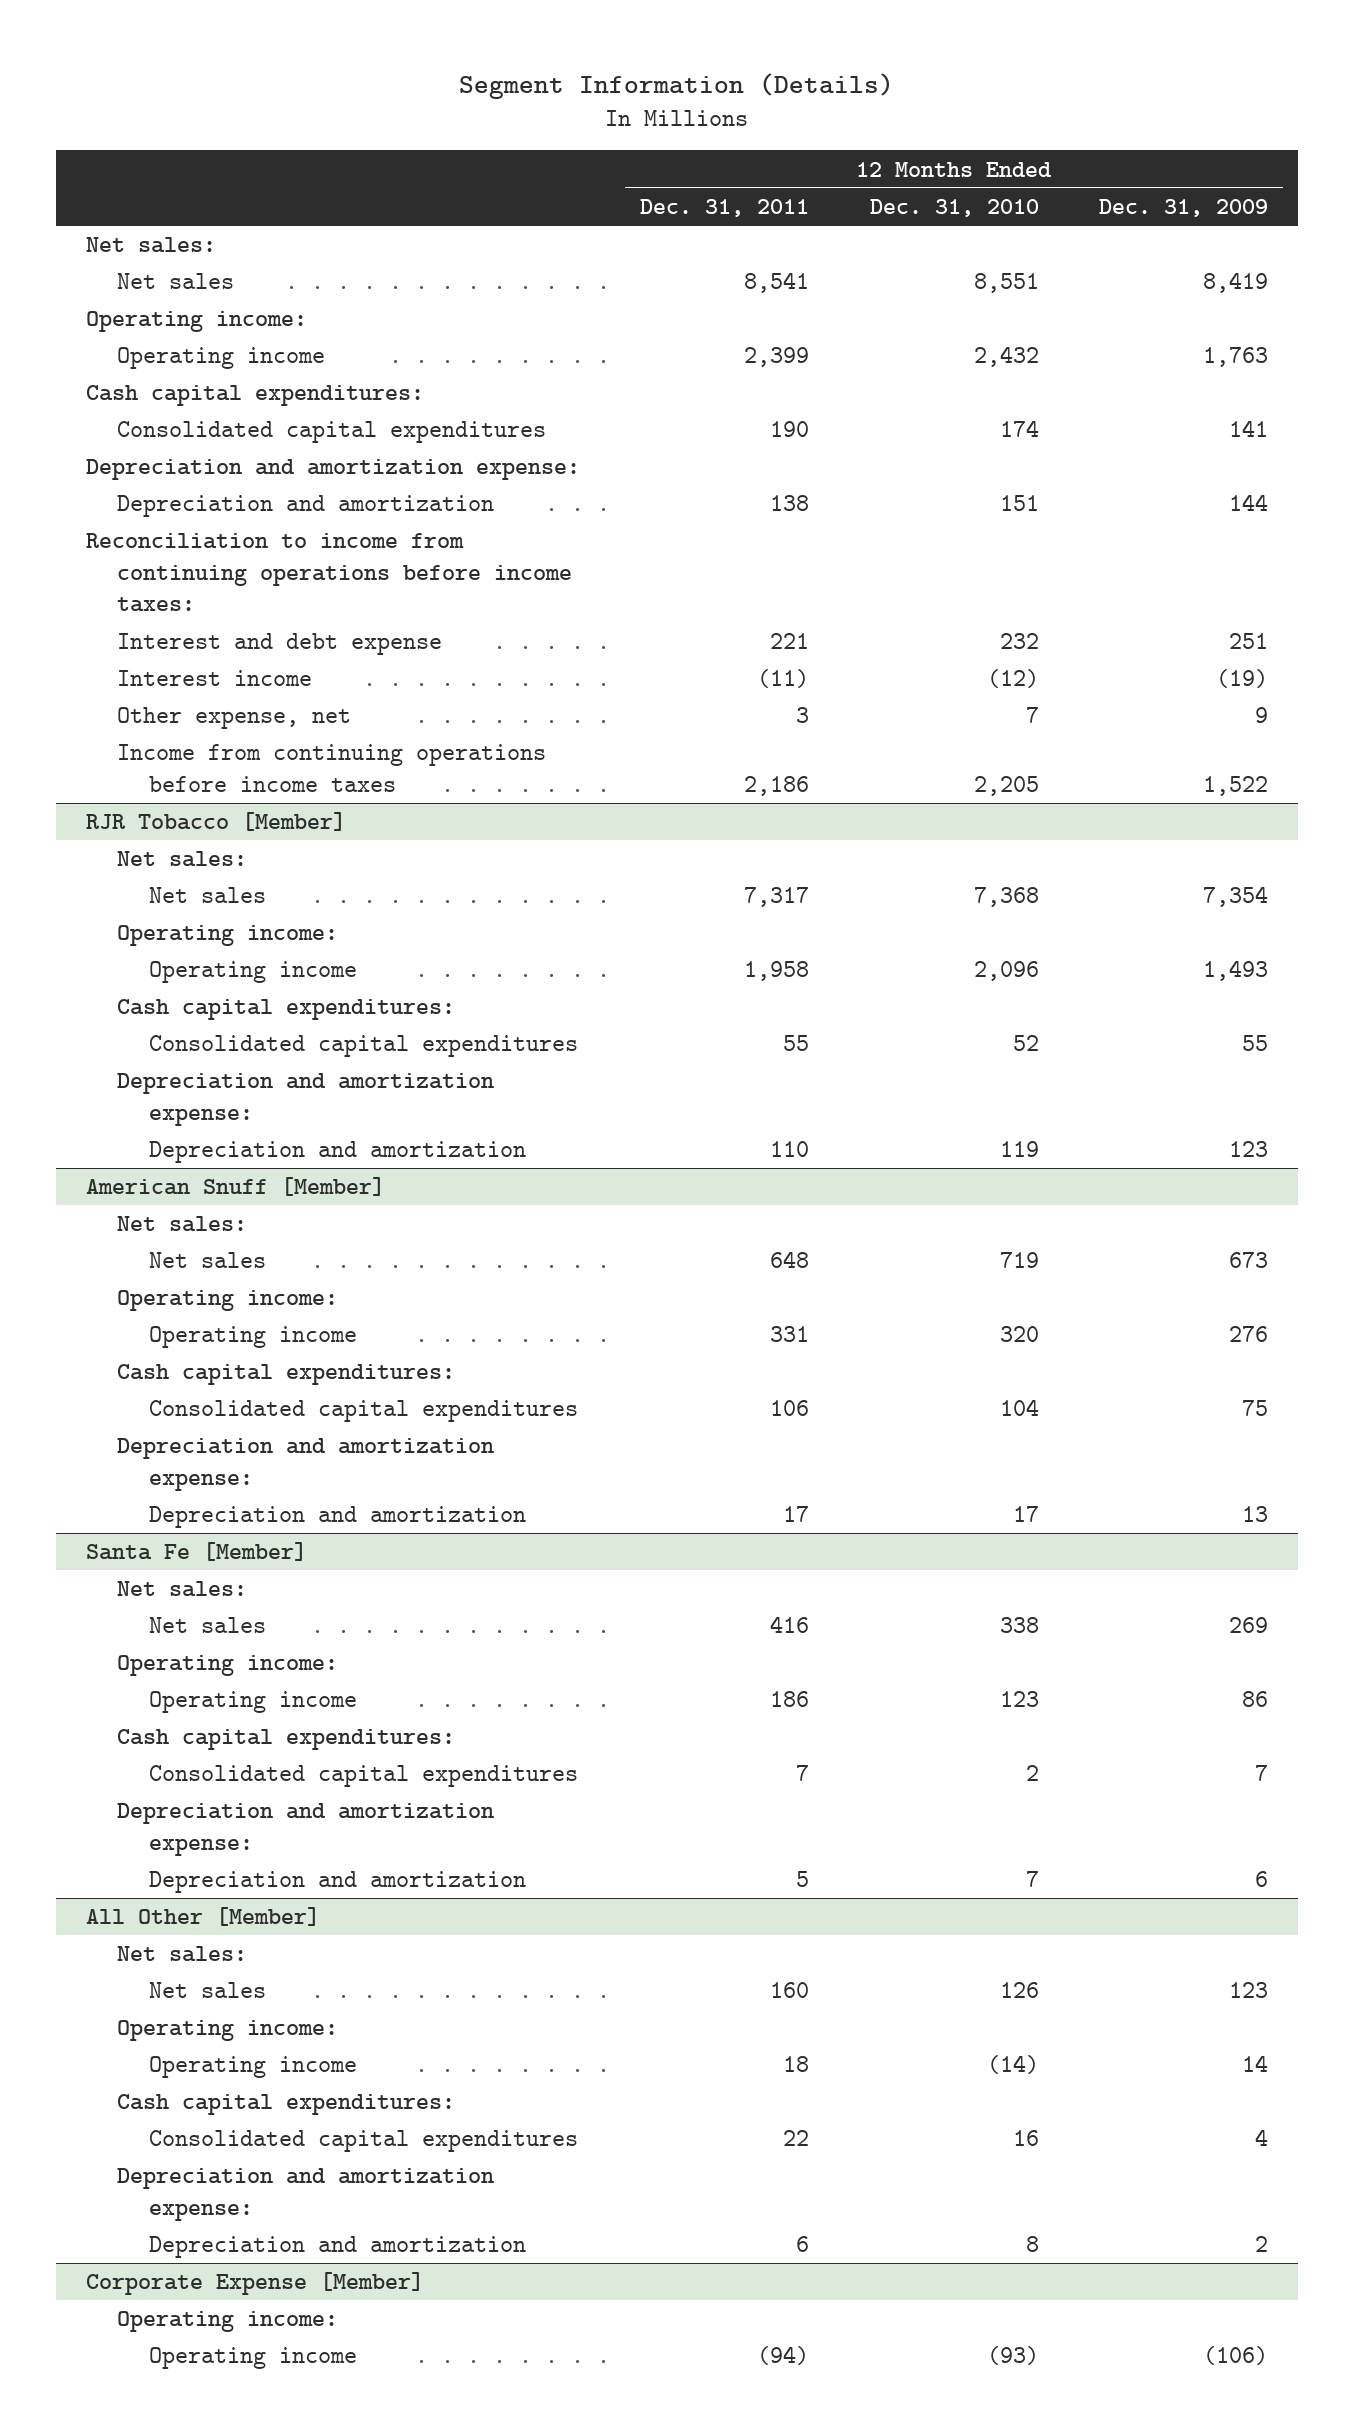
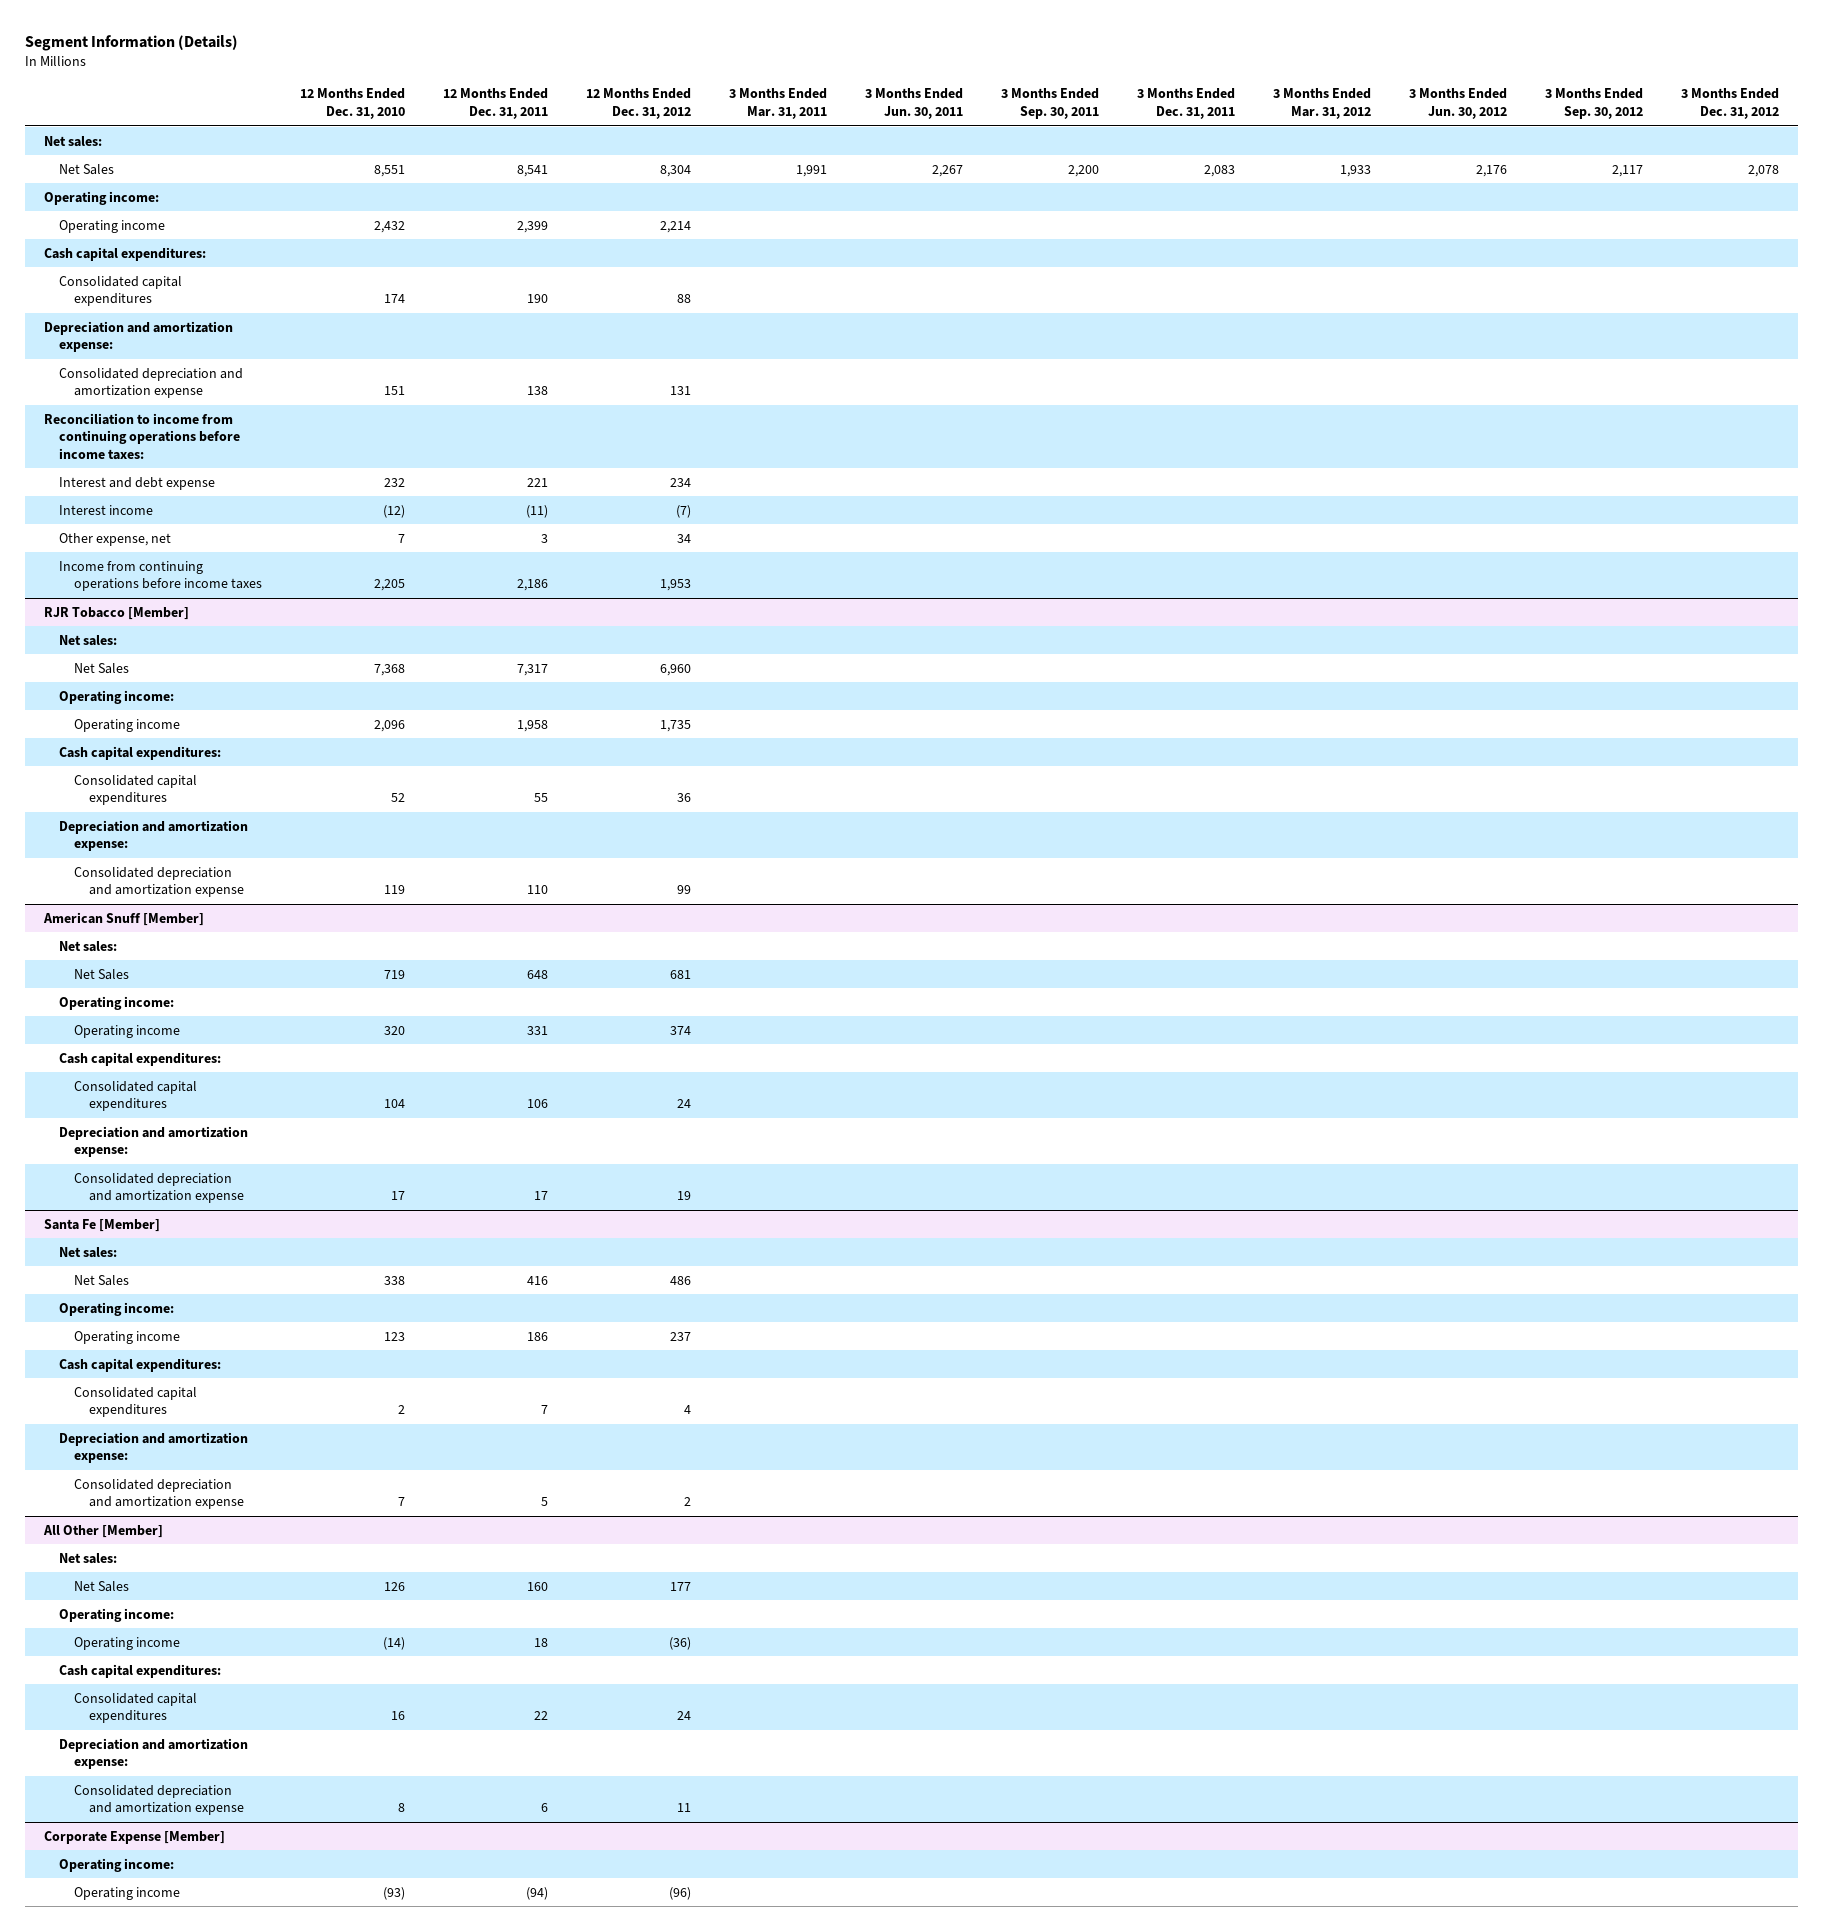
[1099,198,1269,217] Dec. 31, 2009 -> none
none -> [585,88,691,120] 12 Months Ended Dec. 31, 2012
none -> [728,88,827,120] 3 Months Ended Mar. 31, 2011
none -> [864,88,963,120] 3 Months Ended Jun. 30, 2011
none -> [1001,88,1100,120] 3 Months Ended Sep. 30, 2011
none -> [1137,88,1236,120] 3 Months Ended Dec. 31, 2011
none -> [1273,88,1372,120] 3 Months Ended Mar. 31, 2012
none -> [1409,88,1508,120] 3 Months Ended Jun. 30, 2012
none -> [1545,88,1644,120] 3 Months Ended Sep. 30, 2012
none -> [1681,88,1780,120] 3 Months Ended Dec. 31, 2012
[117,273,235,290] Net sales -> [58,163,114,175] Net Sales
[117,495,495,518] Depreciation and amortization -> [58,367,243,399] Consolidated depreciation and amortization expense
[148,887,266,904] Net sales -> [73,662,129,674] Net Sales
[148,1141,526,1164] Depreciation and amortization -> [73,866,244,898] Consolidated depreciation and amortization expense
[148,1252,266,1269] Net sales -> [73,968,129,980] Net Sales
[148,1506,526,1529] Depreciation and amortization -> [73,1172,244,1204] Consolidated depreciation and amortization expense
[148,1617,266,1634] Net sales -> [73,1274,129,1286] Net Sales
[148,1871,526,1894] Depreciation and amortization -> [73,1478,244,1510] Consolidated depreciation and amortization expense
[148,1982,266,1999] Net sales -> [73,1580,129,1592] Net Sales
[148,2236,526,2259] Depreciation and amortization -> [73,1784,244,1816] Consolidated depreciation and amortization expense

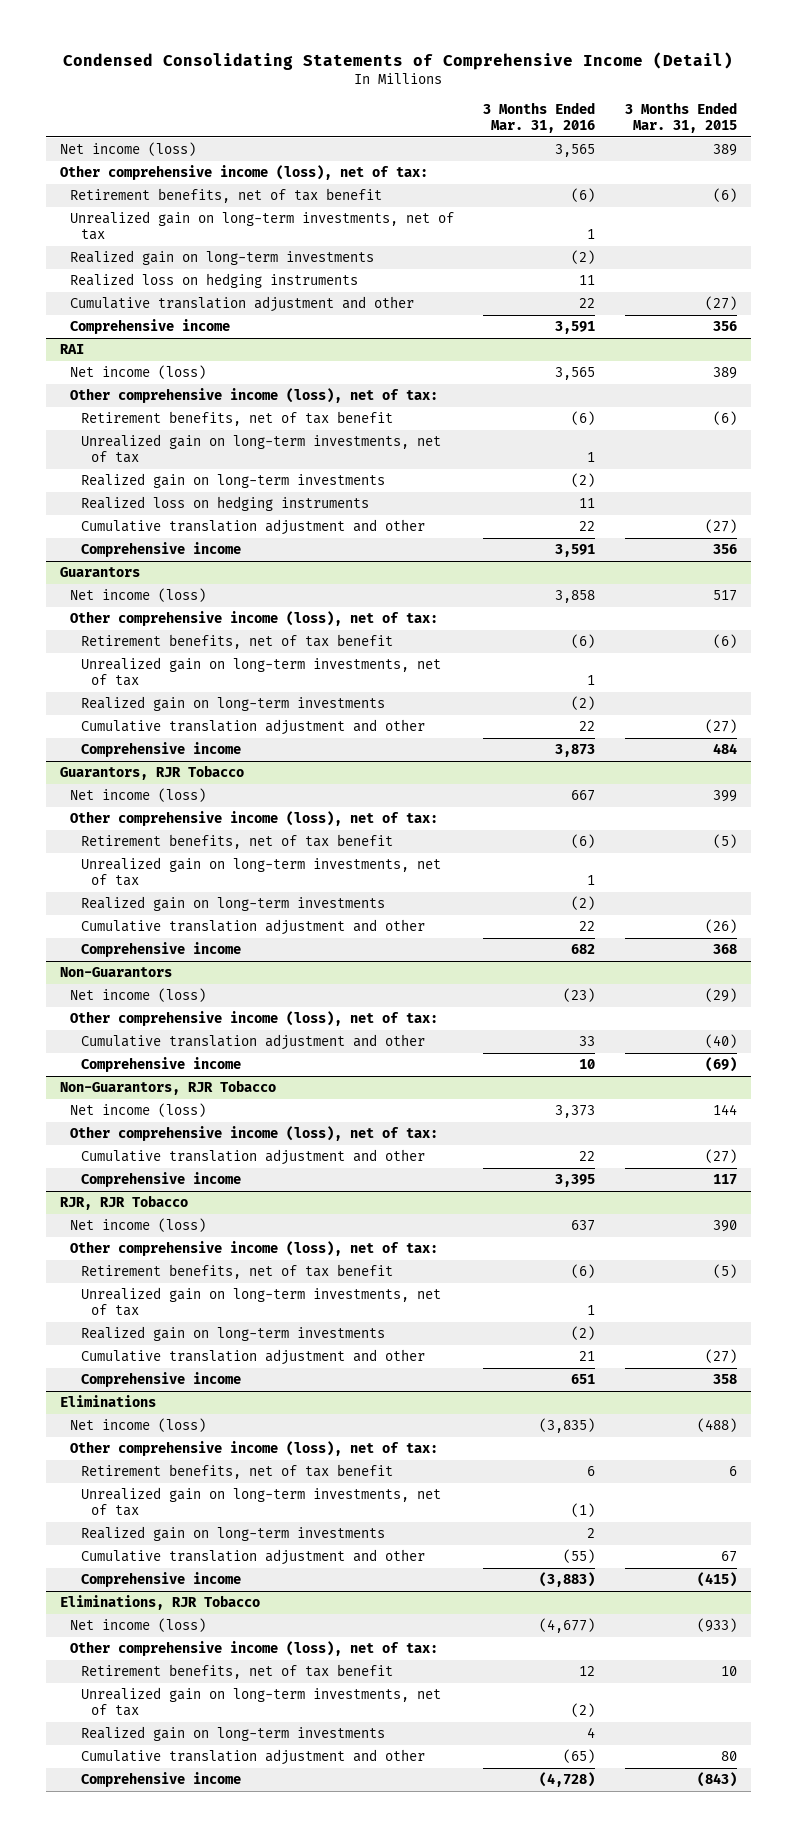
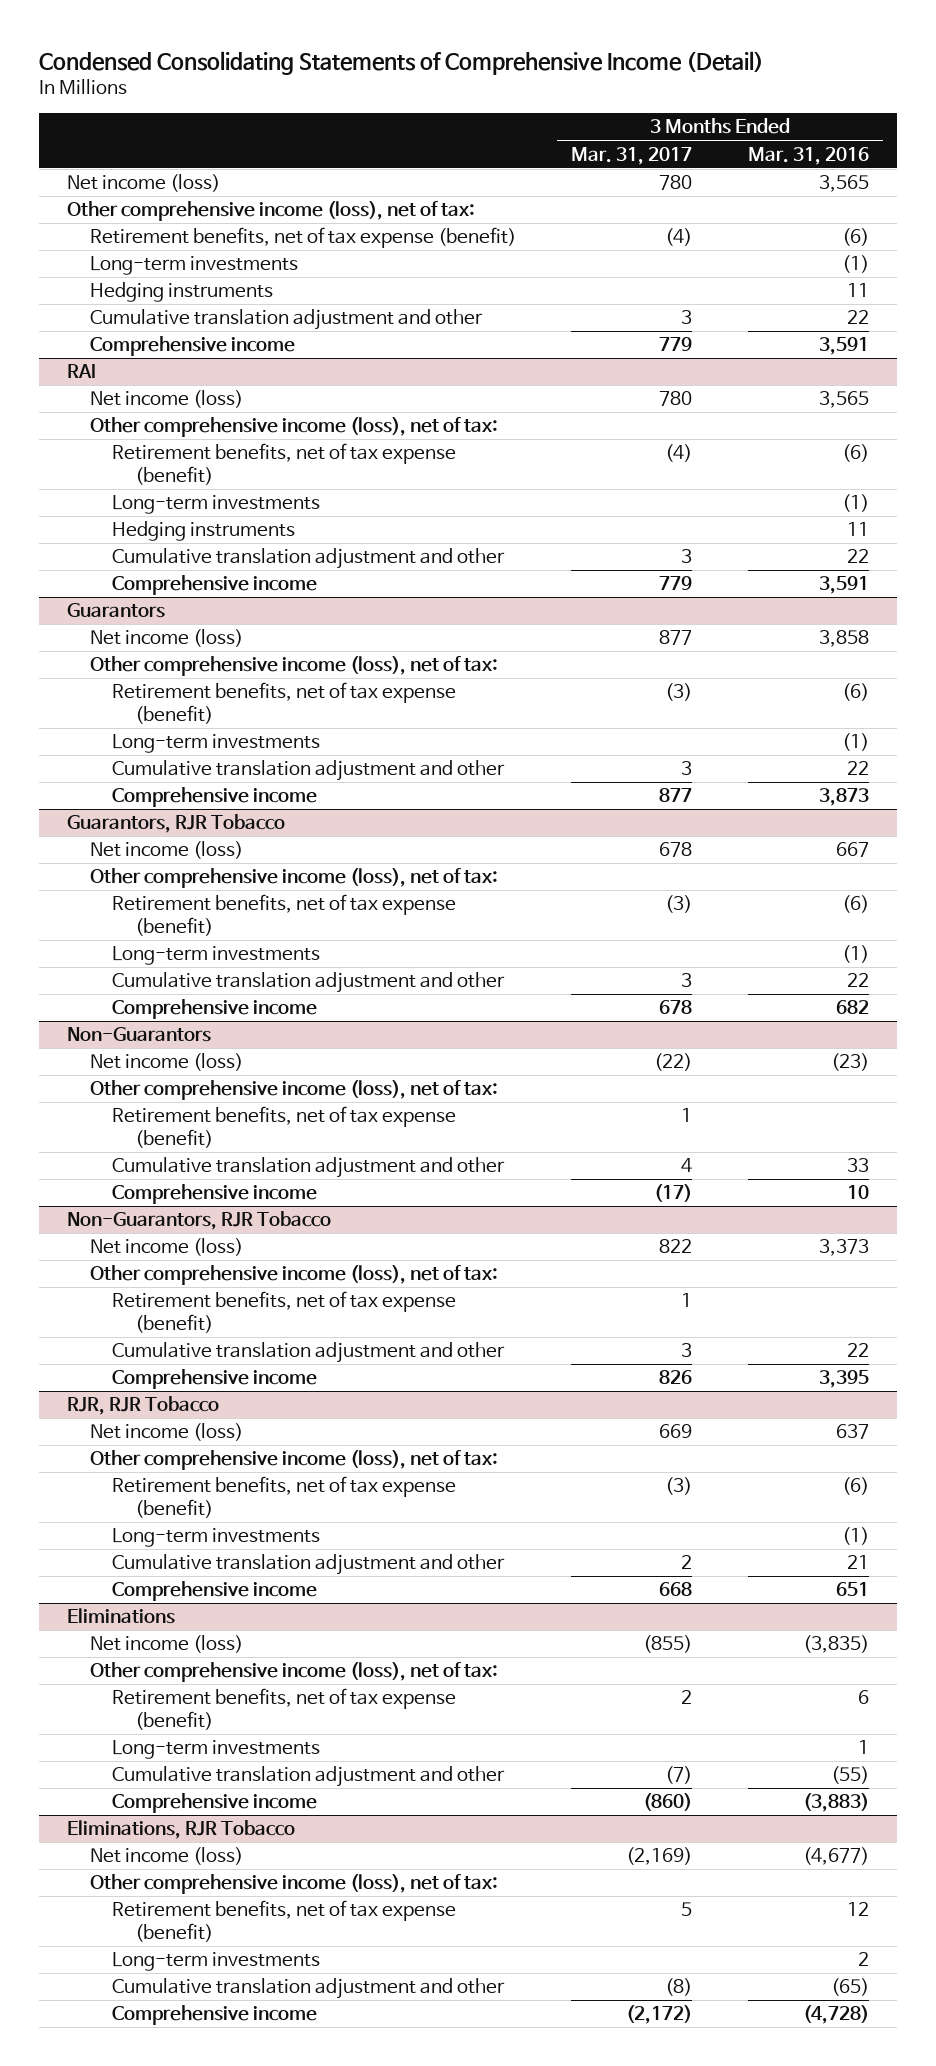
[624,101,737,134] 3 Months Ended Mar. 31, 2015 -> none
none -> [571,146,693,165] Mar. 31, 2017
[70,249,375,265] Realized gain on long-term investments -> none
[70,272,359,288] Realized loss on hedging instruments -> none
[70,187,383,203] Retirement benefits, net of tax benefit -> [89,227,516,249] Retirement benefits, net of tax expense (benefit)
[70,210,455,241] Unrealized gain on long-term investments, net of tax -> [89,256,298,276] Long-term investments
[587,229,596,240] 1 -> [841,255,869,274] (1)
none -> [89,282,273,303] Hedging instruments
[80,472,385,488] Realized gain on long-term investments -> none
[80,495,369,511] Realized loss on hedging instruments -> none
[80,410,393,426] Retirement benefits, net of tax benefit -> [112,443,457,486] Retirement benefits, net of tax expense (benefit)
[80,433,441,464] Unrealized gain on long-term investments, net of tax -> [112,495,321,515] Long-term investments
[587,452,596,463] 1 -> [841,494,869,513] (1)
none -> [112,521,296,542] Hedging instruments
[80,695,385,711] Realized gain on long-term investments -> none
[80,633,393,649] Retirement benefits, net of tax benefit -> [112,682,457,725] Retirement benefits, net of tax expense (benefit)
[80,656,441,687] Unrealized gain on long-term investments, net of tax -> [112,734,321,754] Long-term investments
[587,675,596,686] 1 -> [841,733,869,752] (1)
[80,895,385,911] Realized gain on long-term investments -> none
[80,833,393,849] Retirement benefits, net of tax benefit -> [112,894,457,937] Retirement benefits, net of tax expense (benefit)
[80,856,441,887] Unrealized gain on long-term investments, net of tax -> [112,946,321,966] Long-term investments
[587,875,596,886] 1 -> [841,945,869,964] (1)
none -> [112,1106,457,1149] Retirement benefits, net of tax expense (benefit)
none -> [112,1291,457,1334] Retirement benefits, net of tax expense (benefit)
[80,1325,385,1341] Realized gain on long-term investments -> none
[80,1263,393,1279] Retirement benefits, net of tax benefit -> [112,1476,457,1519] Retirement benefits, net of tax expense (benefit)
[80,1286,441,1317] Unrealized gain on long-term investments, net of tax -> [112,1528,321,1548] Long-term investments
[587,1305,596,1316] 1 -> [841,1527,869,1546] (1)
[80,1525,385,1541] Realized gain on long-term investments -> none
[80,1463,393,1479] Retirement benefits, net of tax benefit -> [112,1688,457,1731] Retirement benefits, net of tax expense (benefit)
[80,1486,441,1517] Unrealized gain on long-term investments, net of tax -> [112,1740,321,1760] Long-term investments
[571,1503,596,1518] (1) -> [857,1740,869,1755] 1
[80,1725,385,1741] Realized gain on long-term investments -> none
[80,1663,393,1679] Retirement benefits, net of tax benefit -> [112,1900,457,1943] Retirement benefits, net of tax expense (benefit)
[80,1686,441,1717] Unrealized gain on long-term investments, net of tax -> [112,1952,321,1972] Long-term investments
[571,1703,596,1718] (2) -> [857,1952,869,1967] 2

